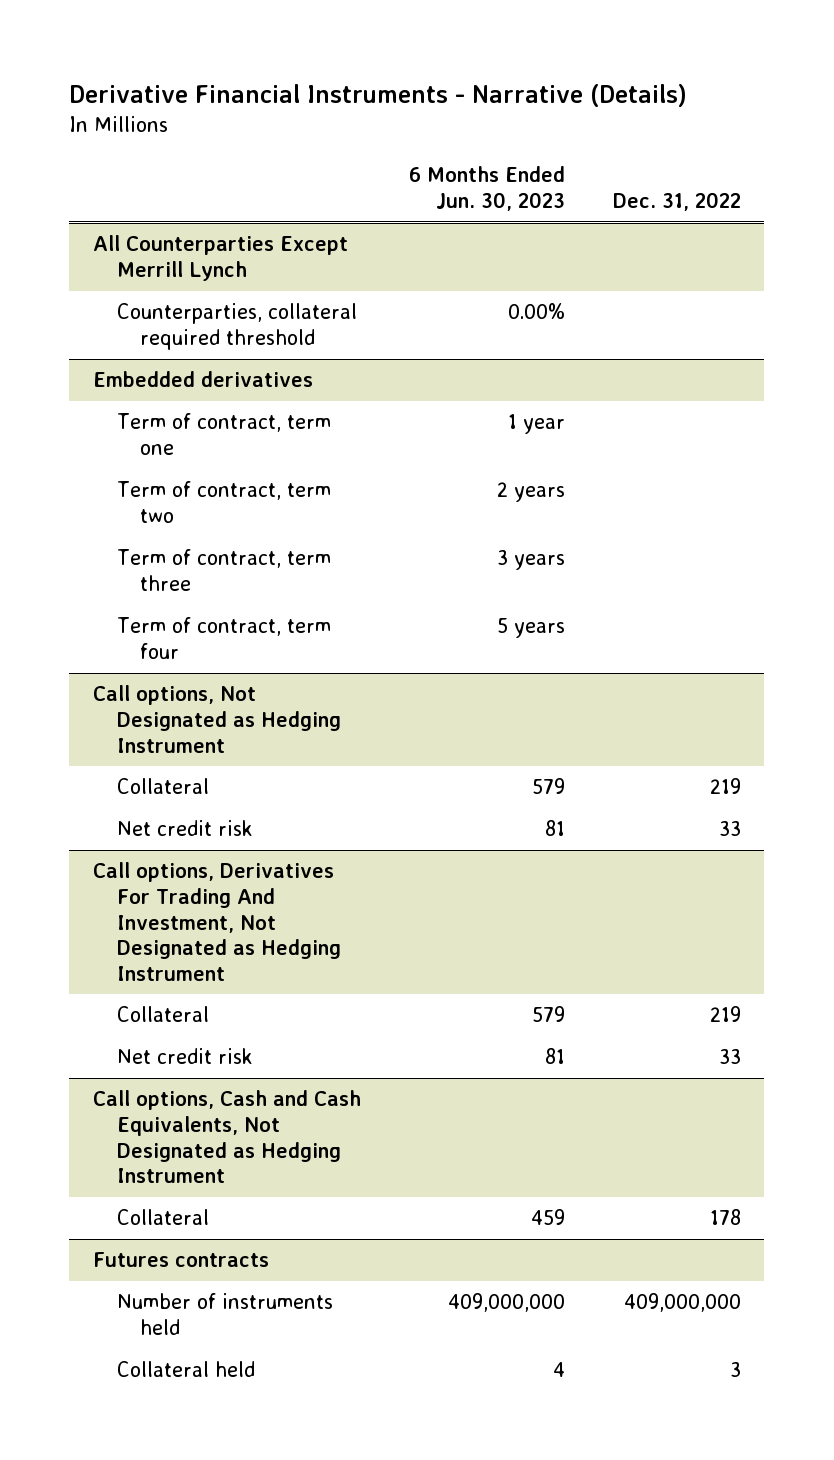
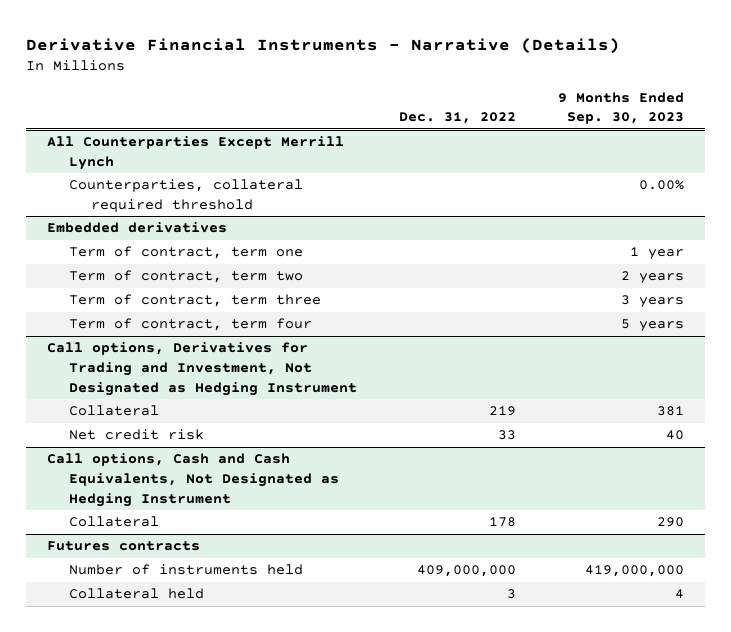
[408,166,565,211] 6 Months Ended Jun. 30, 2023 -> none
none -> [557,91,684,125] 9 Months Ended Sep. 30, 2023
[93,685,341,753] Call options, Not Designated as Hedging Instrument -> none
[116,778,209,795] Collateral -> none
[116,820,253,837] Net credit risk -> none
[93,862,341,981] Call options, Derivatives For Trading And Investment, Not Designated as Hedging Instrument -> [46,342,358,396] Call options, Derivatives for Trading and Investment, Not Designated as Hedging Instrument

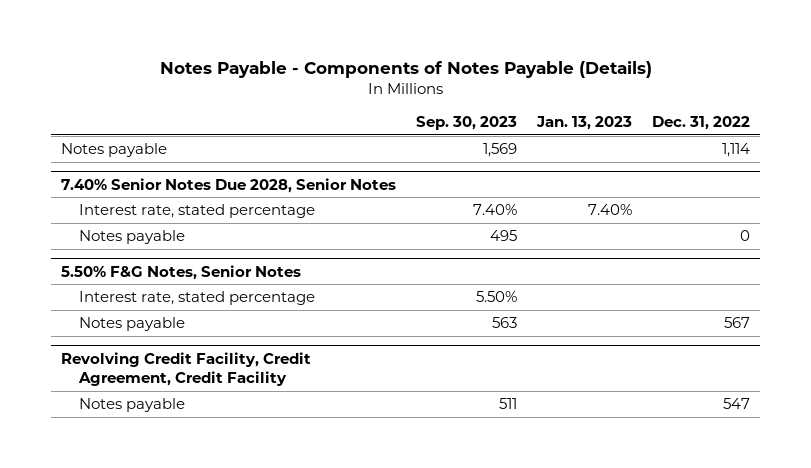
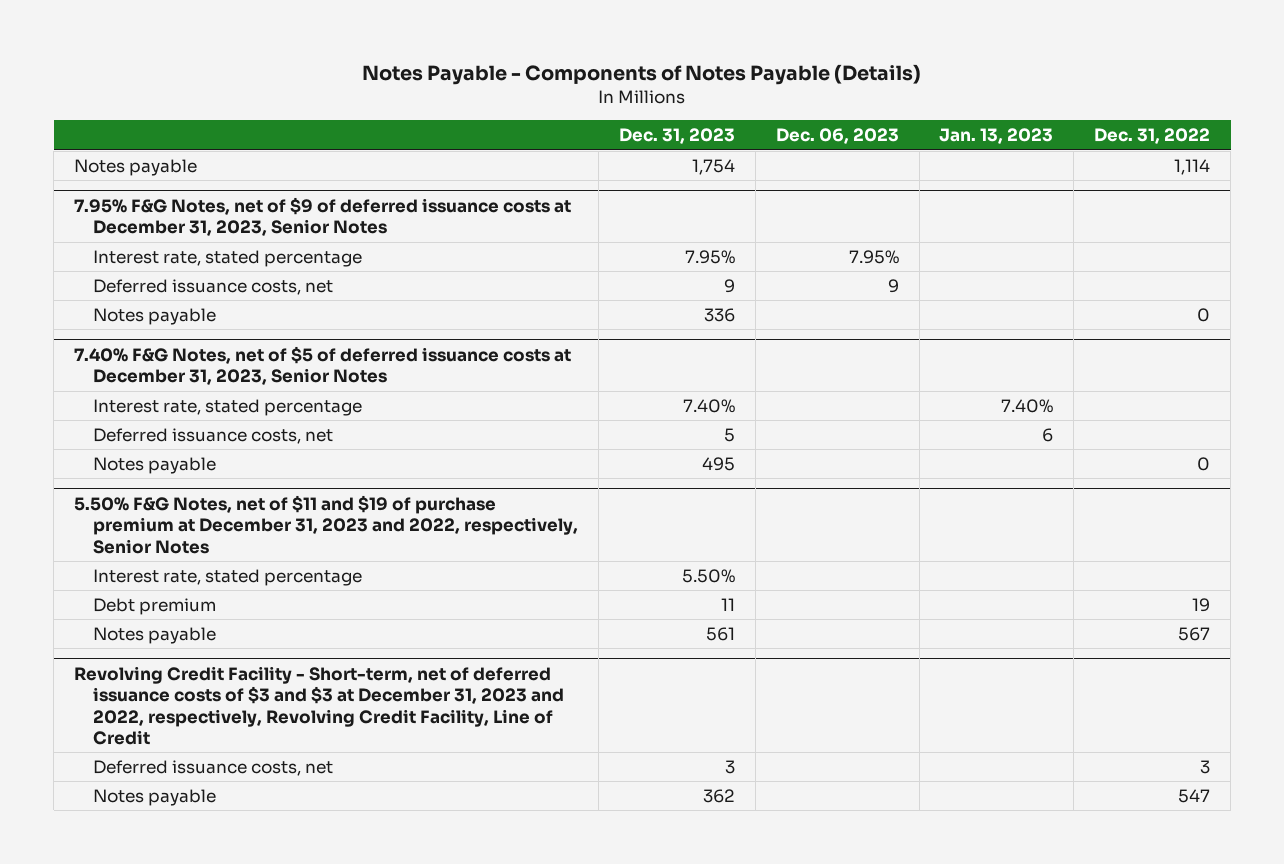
[416,116,518,131] Sep. 30, 2023 -> none
none -> [618,128,735,145] Dec. 31, 2023
none -> [775,128,899,145] Dec. 06, 2023
none -> [73,196,571,237] 7.95% F&G Notes, net of $9 of deferred issuance costs at December 31, 2023, Senior Notes
none -> [93,249,363,267] Interest rate, stated percentage
none -> [93,278,334,295] Deferred issuance costs, net
none -> [93,307,217,325] Notes payable
[61,177,397,193] 7.40% Senior Notes Due 2028, Senior Notes -> [73,345,571,386] 7.40% F&G Notes, net of $5 of deferred issuance costs at December 31, 2023, Senior Notes
none -> [93,427,334,444] Deferred issuance costs, net
[61,264,302,280] 5.50% F&G Notes, Senior Notes -> [73,494,579,554] 5.50% F&G Notes, net of $11 and $19 of purchase premium at December 31, 2023 and 2022, respectively, Senior Notes
none -> [93,597,217,615] Debt premium
[61,351,312,386] Revolving Credit Facility, Credit Agreement, Credit Facility -> [73,665,565,745] Revolving Credit Facility - Short-term, net of deferred issuance costs of $3 and $3 at December 31, 2023 and 2022, respectively, Revolving Credit Facility, Line of Credit
none -> [93,759,334,776] Deferred issuance costs, net

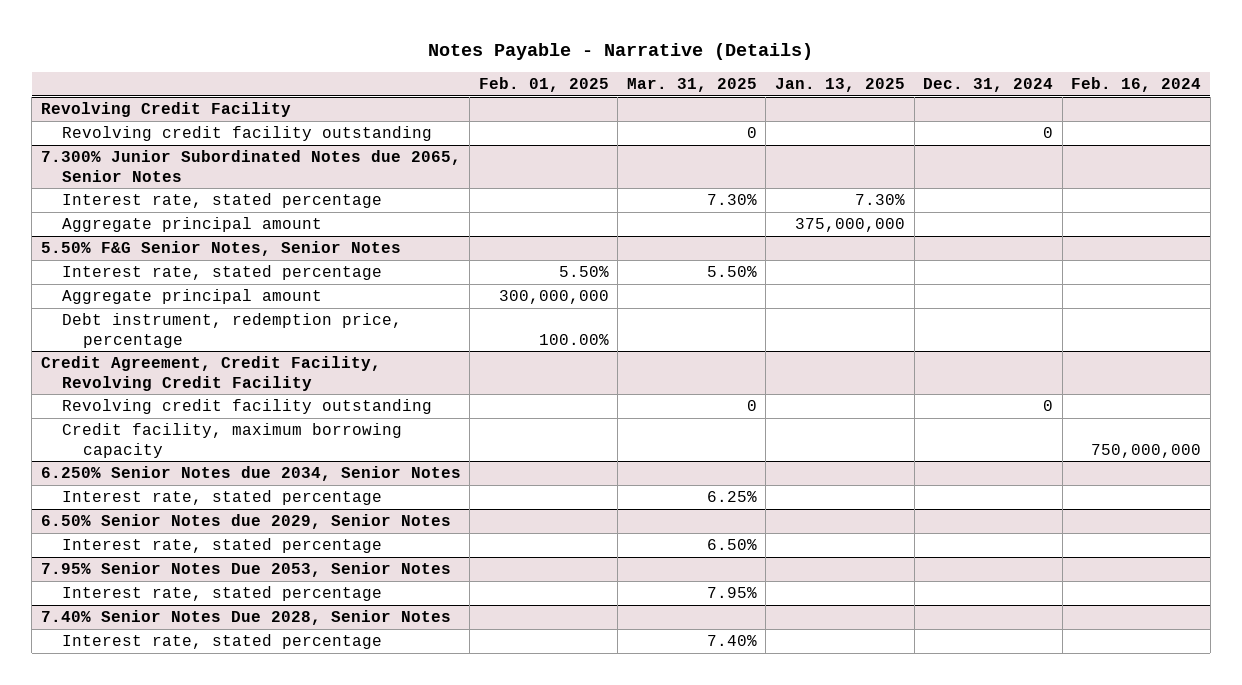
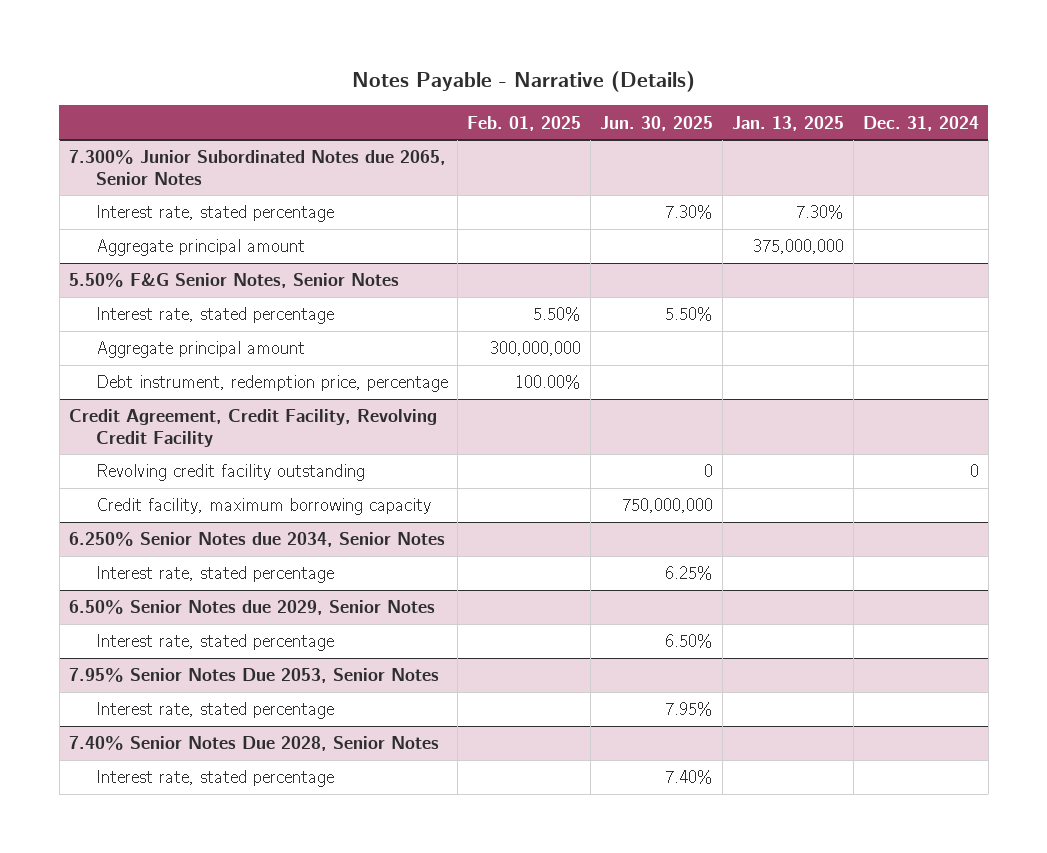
[626,78,757,93] Mar. 31, 2025 -> none
[1071,77,1202,93] Feb. 16, 2024 -> none
none -> [600,115,714,131] Jun. 30, 2025
[40,102,291,118] Revolving Credit Facility -> none
[61,126,432,142] Revolving credit facility outstanding -> none

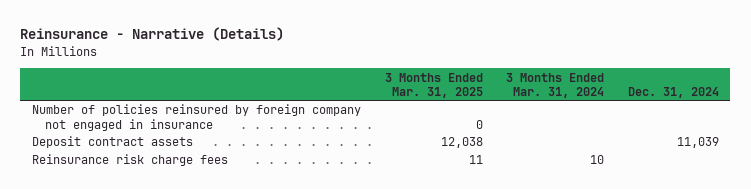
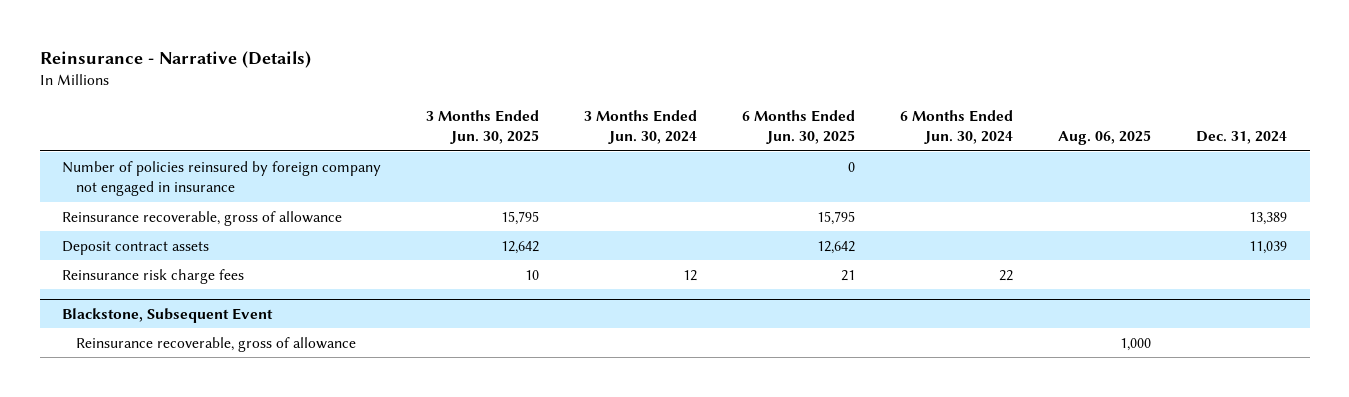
[384,72,483,98] 3 Months Ended Mar. 31, 2025 -> none
[506,72,605,98] 3 Months Ended Mar. 31, 2024 -> none
none -> [426,110,540,145] 3 Months Ended Jun. 30, 2025
none -> [584,110,698,145] 3 Months Ended Jun. 30, 2024
none -> [742,110,856,145] 6 Months Ended Jun. 30, 2025
none -> [900,110,1014,145] 6 Months Ended Jun. 30, 2024
none -> [1058,130,1152,146] Aug. 06, 2025
none -> [62,210,343,226] Reinsurance recoverable, gross of allowance
none -> [62,307,274,323] Blackstone, Subsequent Event
none -> [76,336,357,352] Reinsurance recoverable, gross of allowance

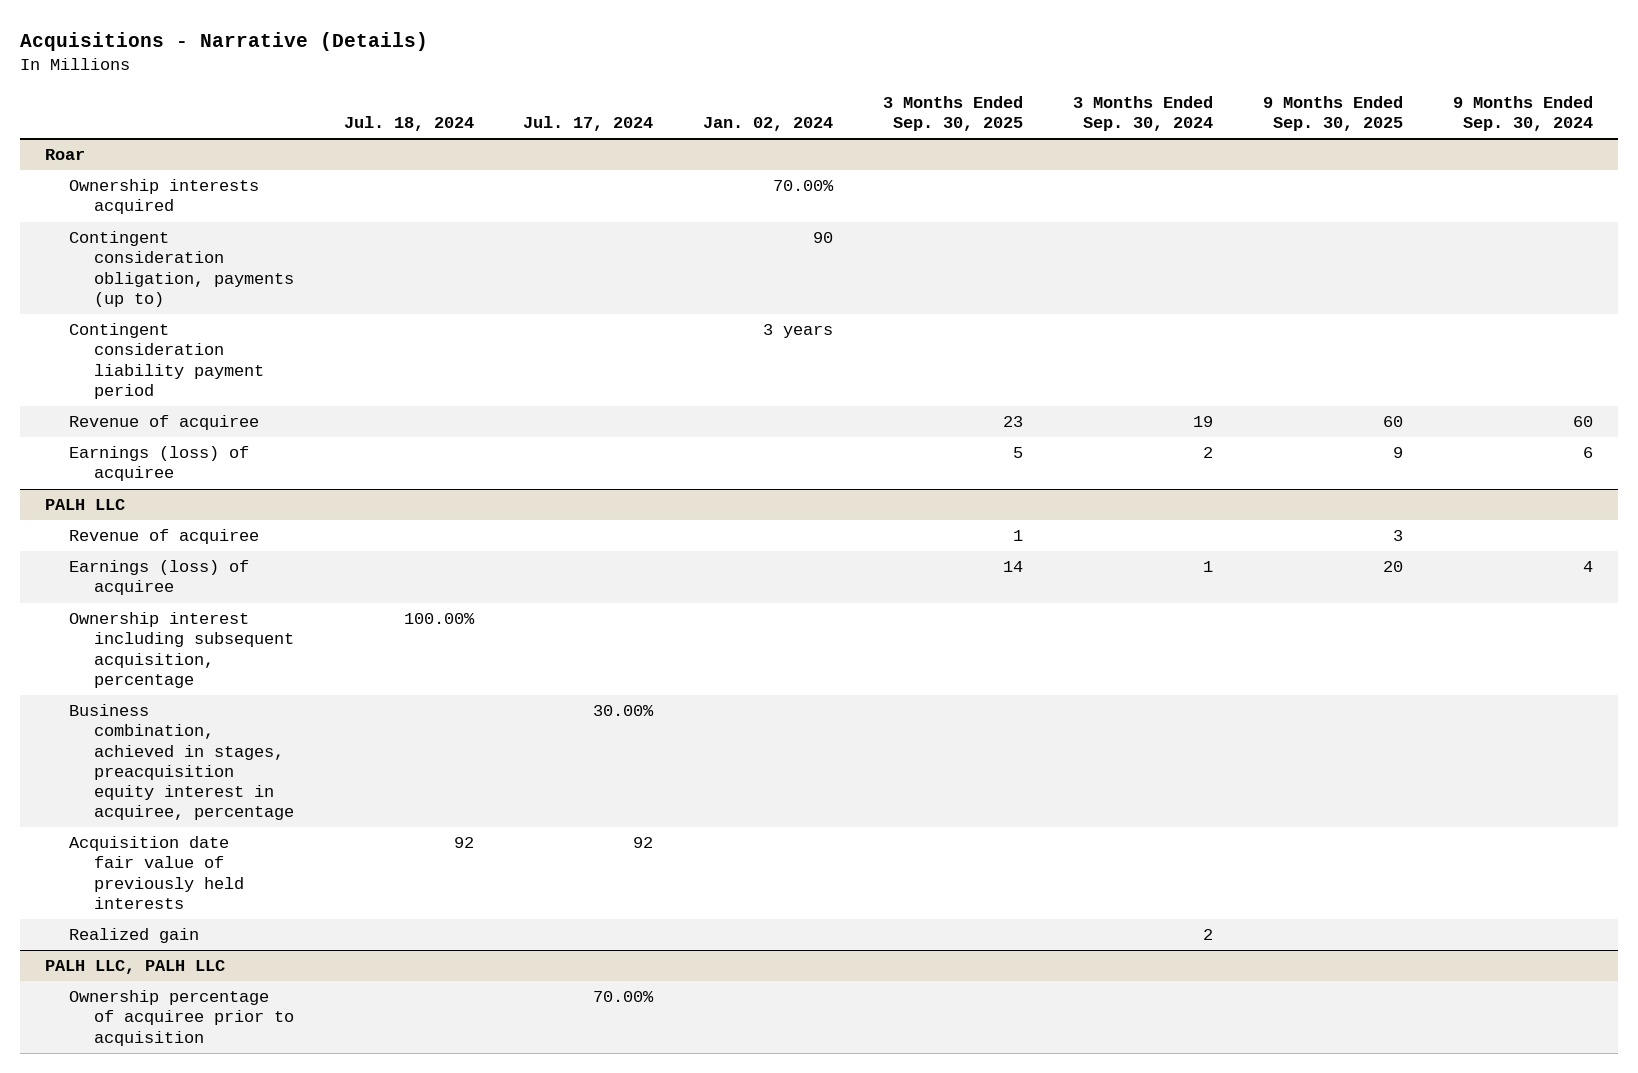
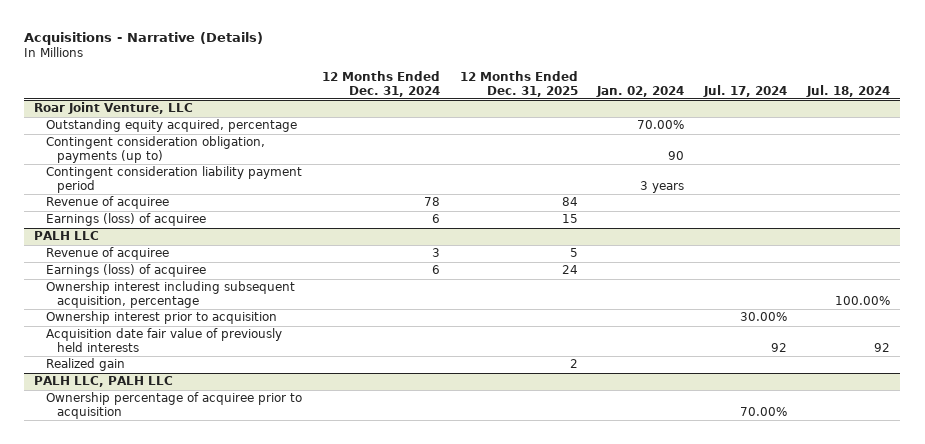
[883,95,1024,132] 3 Months Ended Sep. 30, 2025 -> none
[1073,95,1214,132] 3 Months Ended Sep. 30, 2024 -> none
[1262,95,1403,132] 9 Months Ended Sep. 30, 2025 -> none
[1452,95,1593,132] 9 Months Ended Sep. 30, 2024 -> none
none -> [321,70,440,97] 12 Months Ended Dec. 31, 2024
none -> [459,70,578,97] 12 Months Ended Dec. 31, 2025
[45,149,86,161] Roar -> [34,102,194,115] Roar Joint Venture, LLC
[69,179,260,215] Ownership interests acquired -> [45,119,297,133] Outstanding equity acquired, percentage
[69,704,294,821] Business combination, achieved in stages, preacquisition equity interest in acquiree, percentage -> [45,311,277,325] Ownership interest prior to acquisition

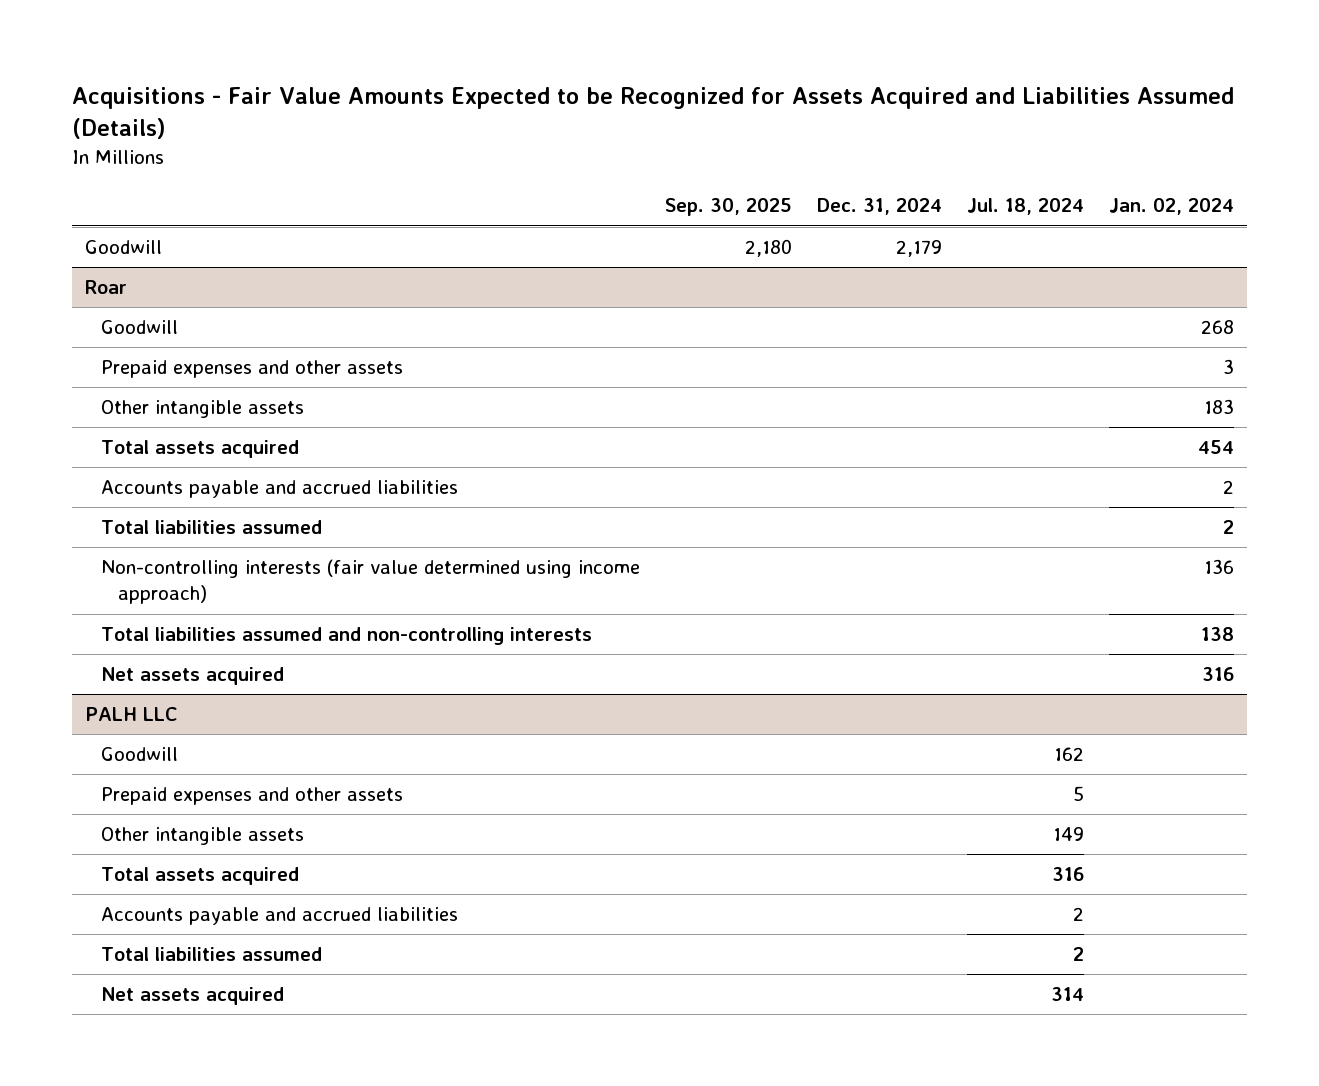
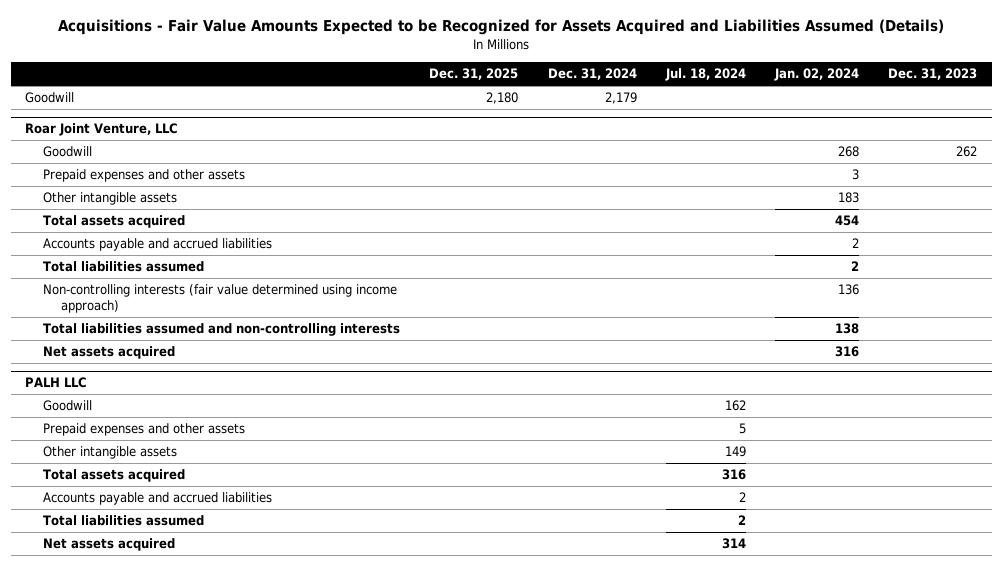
[665,198,793,217] Sep. 30, 2025 -> none
none -> [429,68,519,81] Dec. 31, 2025
none -> [888,68,978,81] Dec. 31, 2023
[84,280,127,295] Roar -> [25,123,179,137] Roar Joint Venture, LLC

